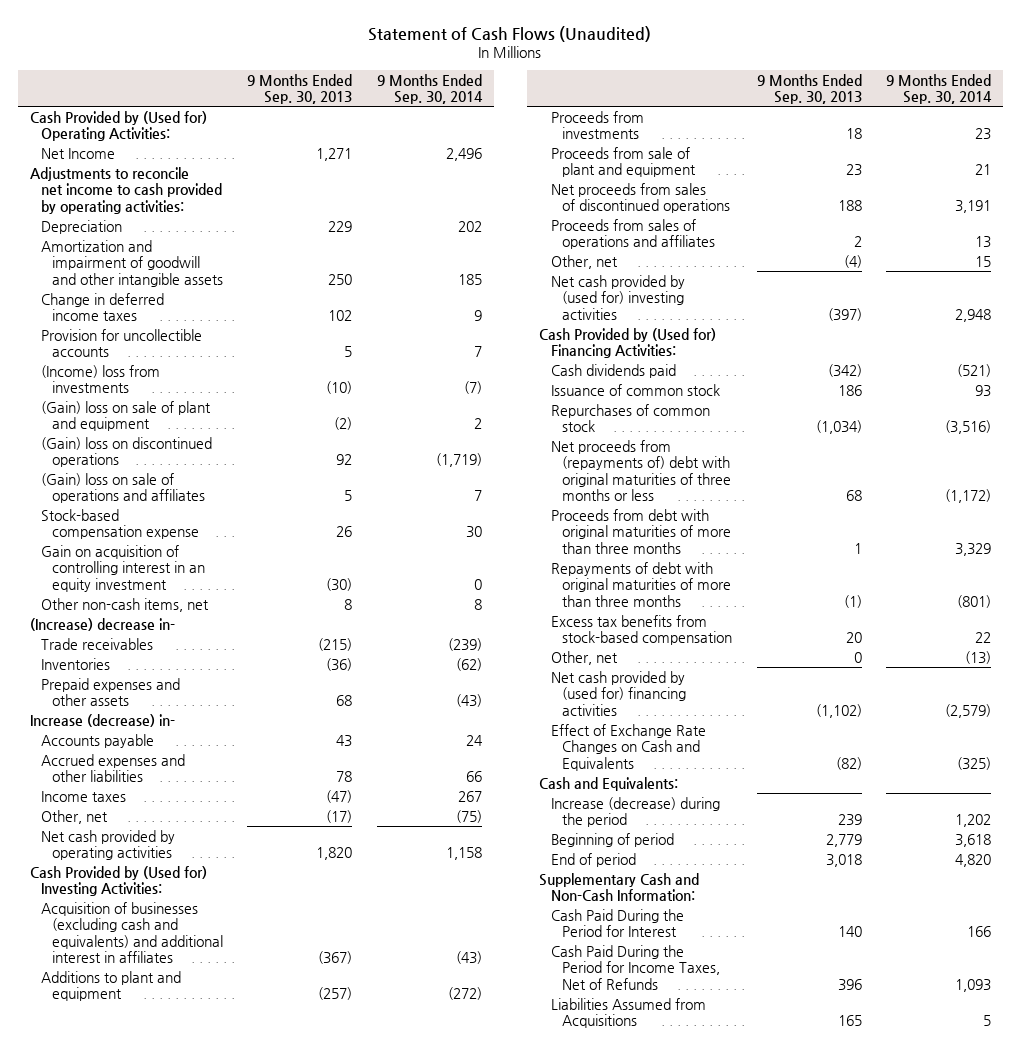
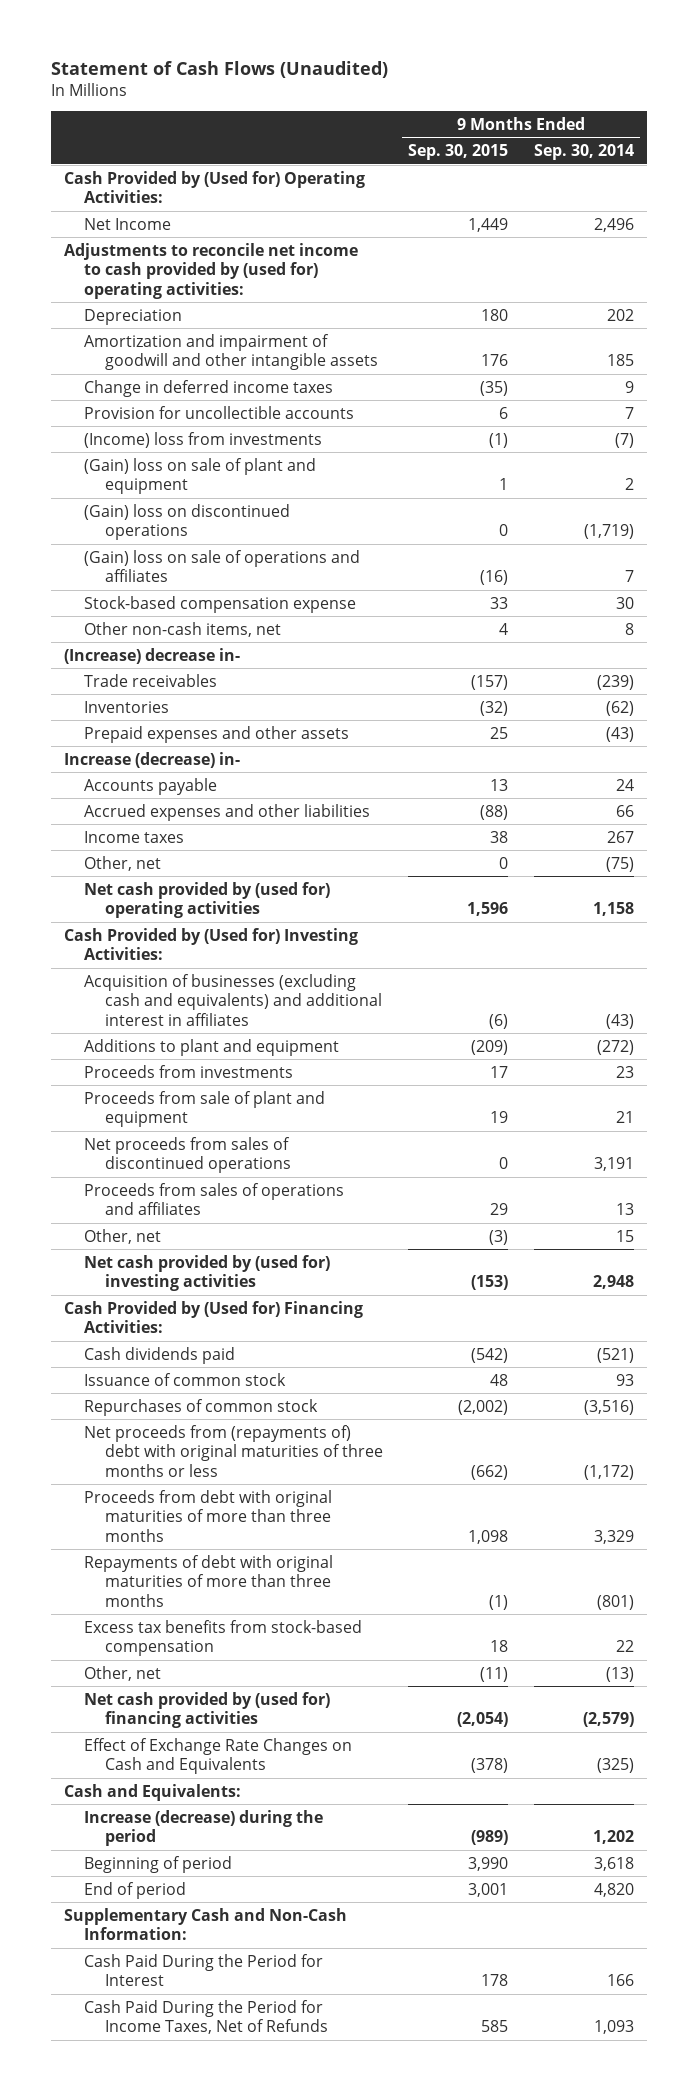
[247,73,353,105] 9 Months Ended Sep. 30, 2013 -> none
none -> [408,144,509,161] Sep. 30, 2015
[29,166,223,214] Adjustments to reconcile net income to cash provided by operating activities: -> [63,242,358,299] Adjustments to reconcile net income to cash provided by (used for) operating activities:
[41,544,206,592] Gain on acquisition of controlling interest in an equity investment -> none
[41,829,176,861] Net cash provided by operating activities -> [84,881,331,919] Net cash provided by (used for) operating activities
[550,997,706,1029] Liabilities Assumed from Acquisitions -> none

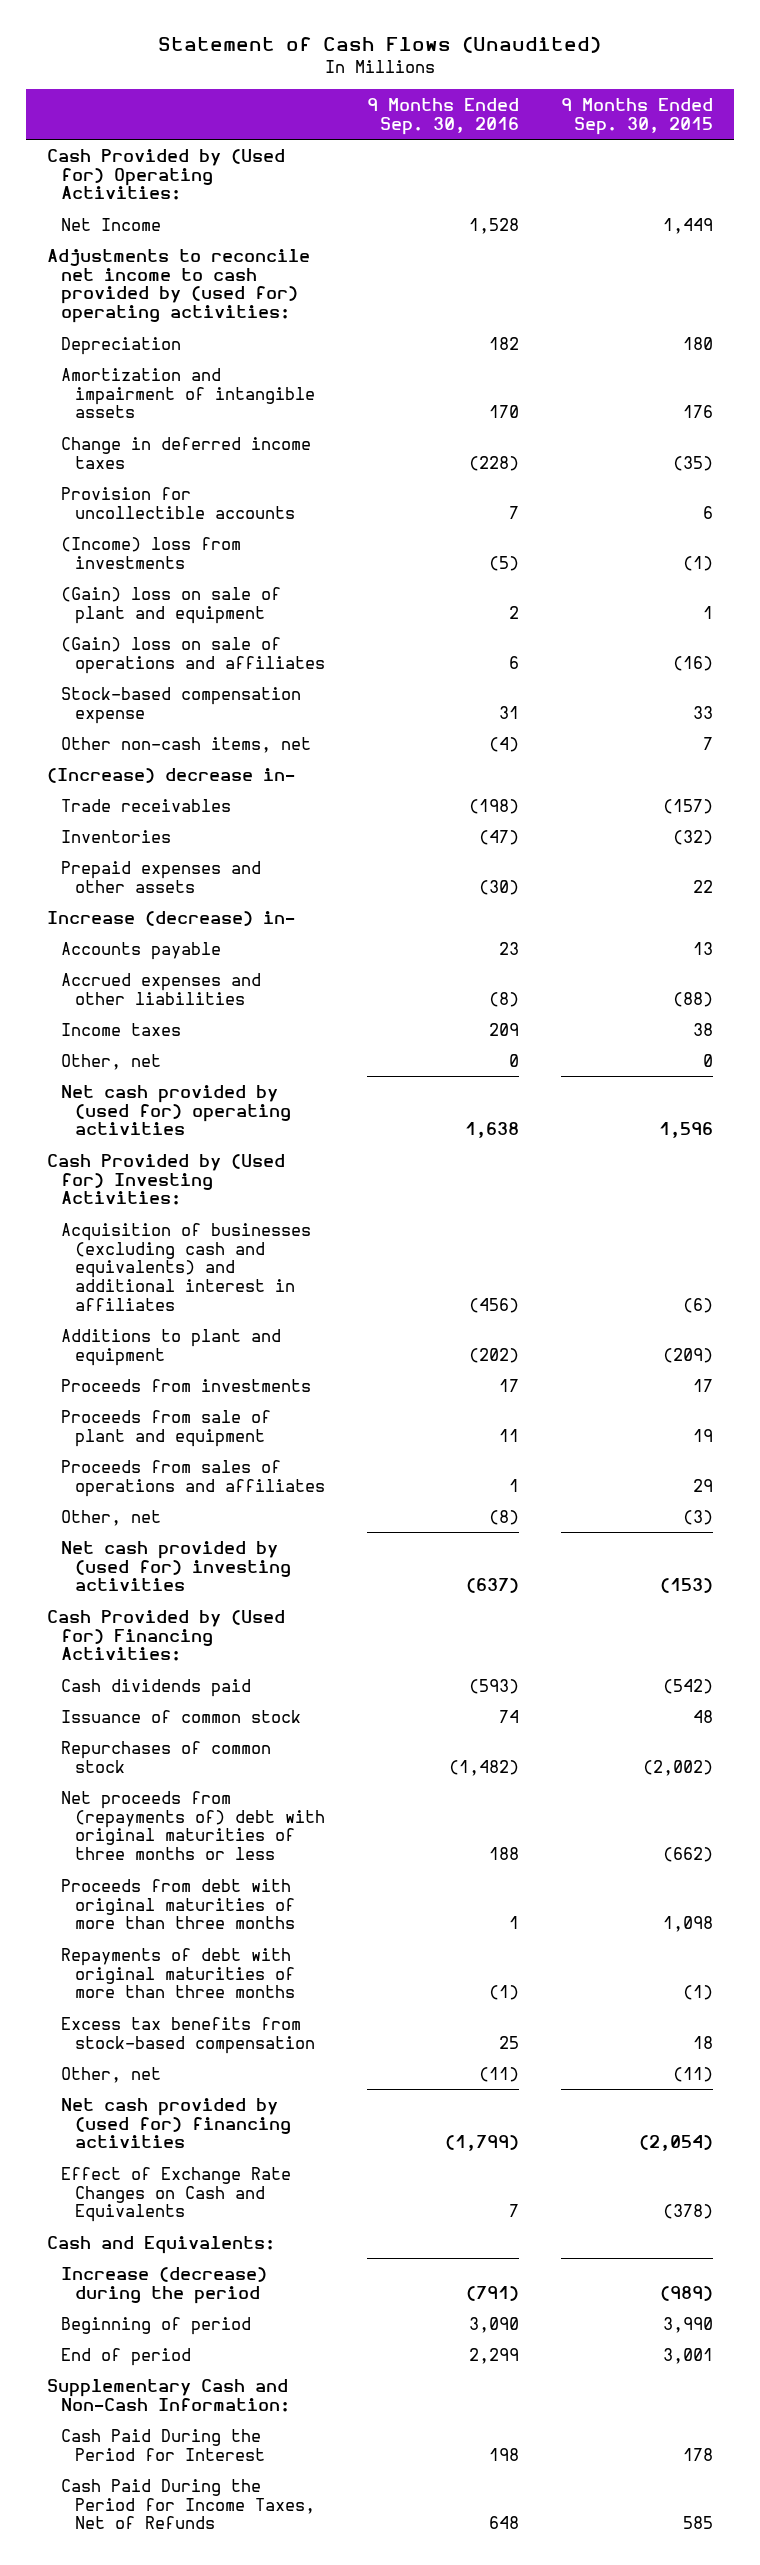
[533,144,634,161] Sep. 30, 2014 -> none
none -> [366,98,519,135] 9 Months Ended Sep. 30, 2016
[84,333,378,371] Amortization and impairment of goodwill and other intangible assets -> [60,367,315,419] Amortization and impairment of intangible assets
[84,503,291,541] (Gain) loss on discontinued operations -> none
[499,622,509,635] 4 -> [703,736,714,750] 7
[490,726,509,739] 25 -> [693,879,714,893] 22
[84,1136,291,1174] Net proceeds from sales of discontinued operations -> none

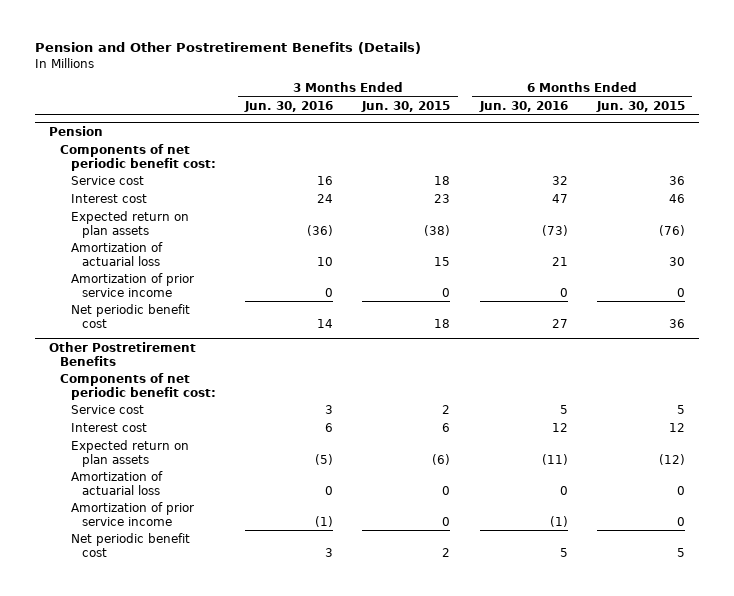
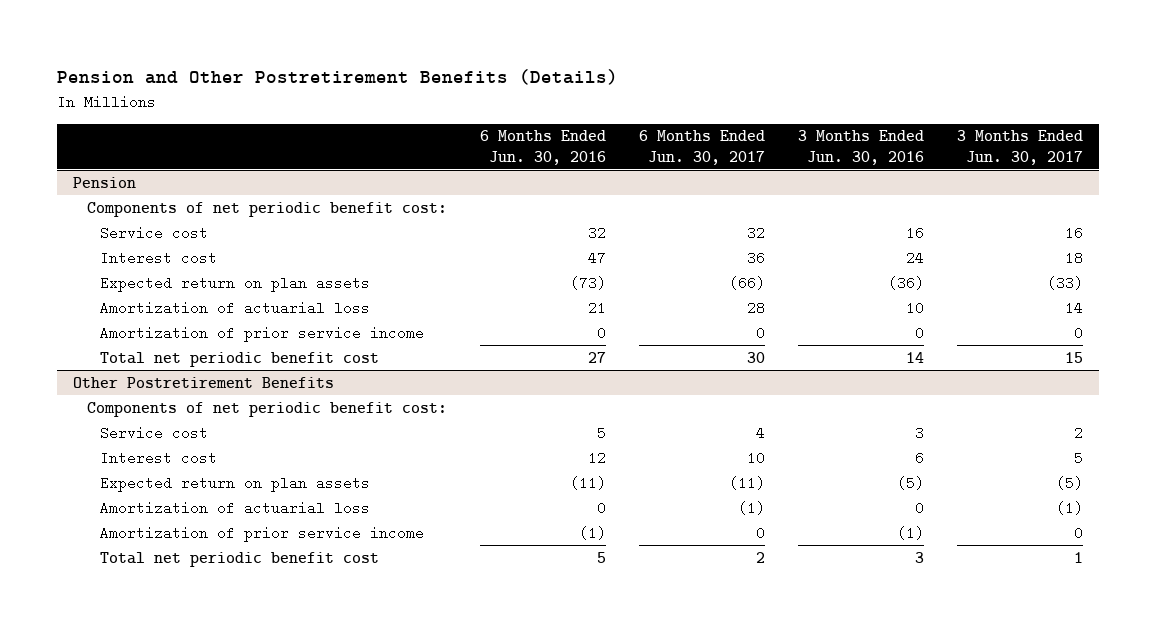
[361,100,451,112] Jun. 30, 2015 -> none
[595,100,685,112] Jun. 30, 2015 -> none
none -> [638,130,765,165] 6 Months Ended Jun. 30, 2017
none -> [956,130,1083,165] 3 Months Ended Jun. 30, 2017
[70,303,190,328] Net periodic benefit cost -> [100,351,380,367] Total net periodic benefit cost
[70,532,190,557] Net periodic benefit cost -> [100,551,380,567] Total net periodic benefit cost

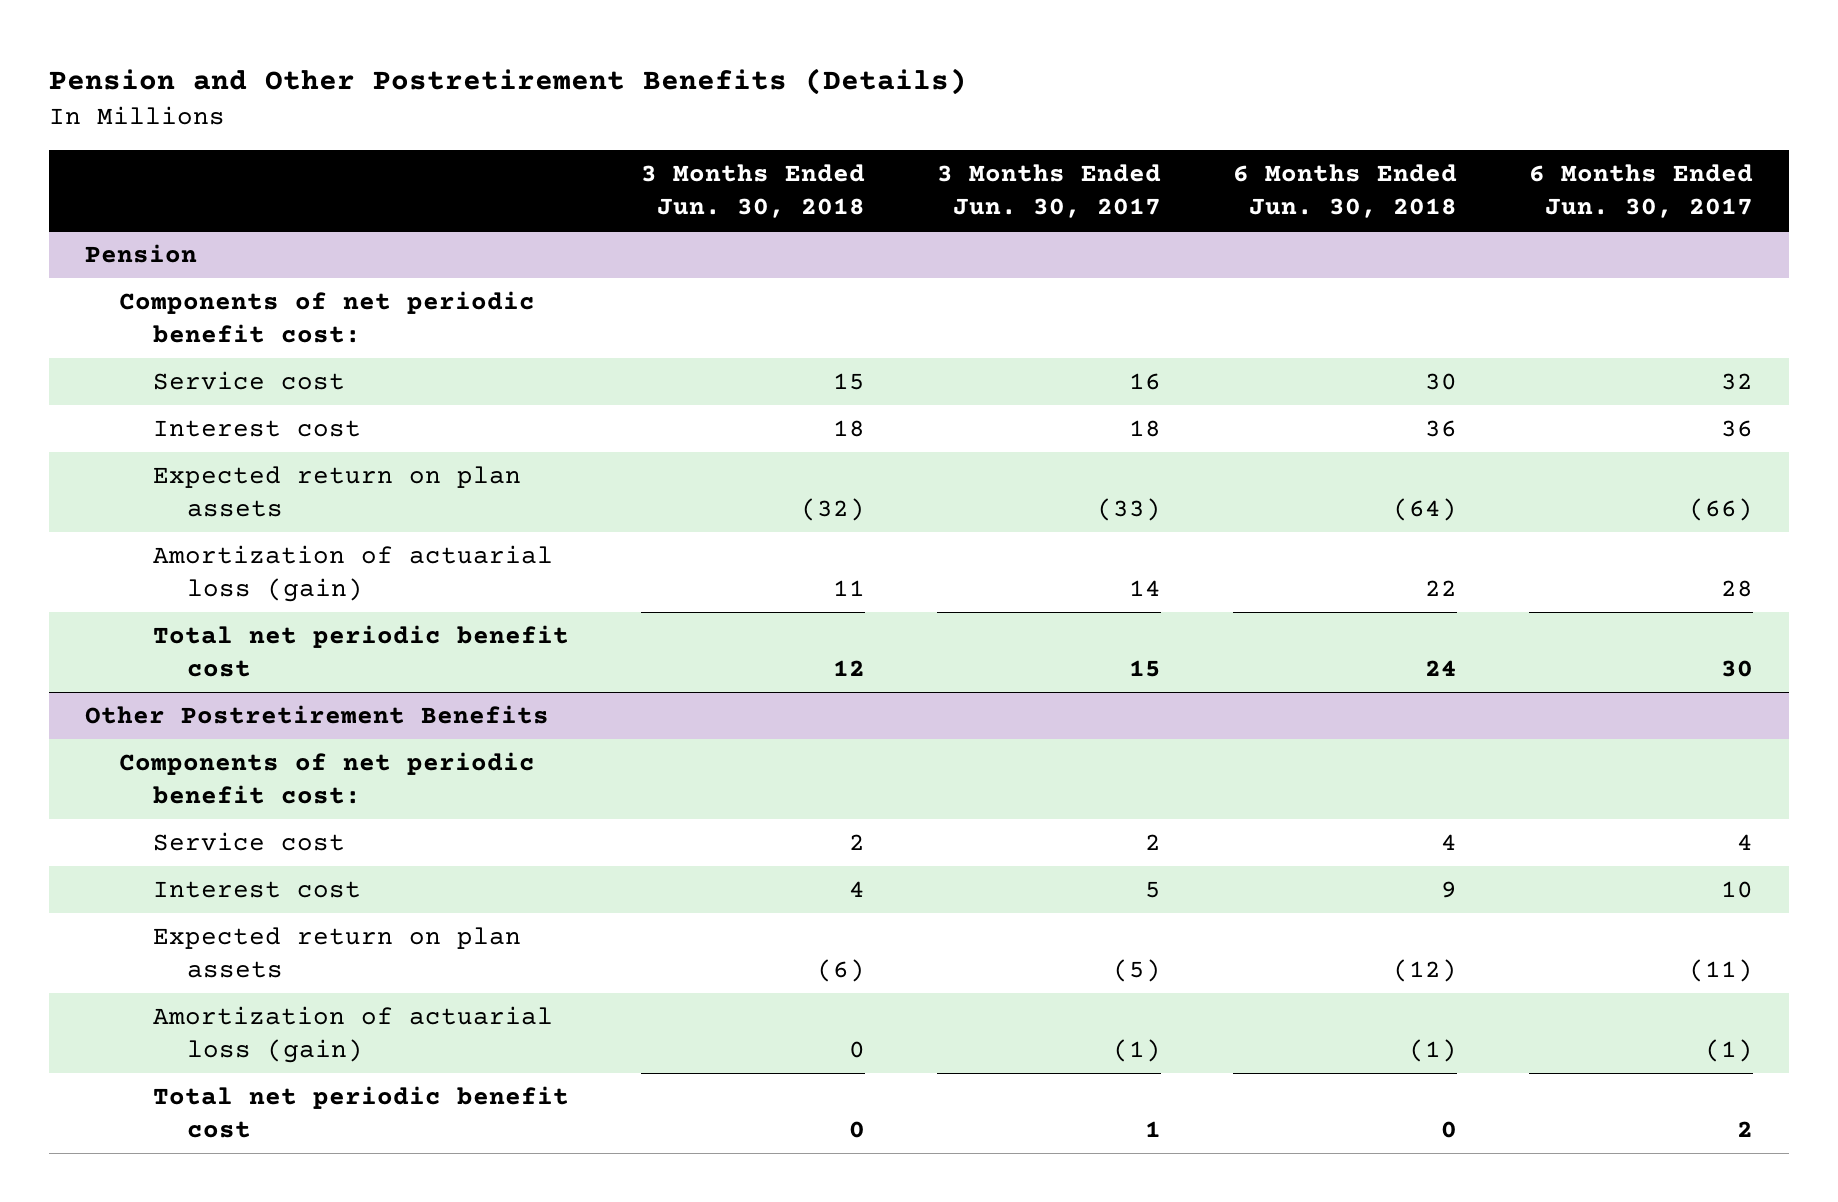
[479,130,606,165] 6 Months Ended Jun. 30, 2016 -> none
[797,130,924,165] 3 Months Ended Jun. 30, 2016 -> none
none -> [641,163,866,219] 3 Months Ended Jun. 30, 2018
none -> [1233,163,1458,219] 6 Months Ended Jun. 30, 2018
[100,325,425,342] Amortization of prior service income -> none
[100,300,371,315] Amortization of actuarial loss -> [153,544,554,603] Amortization of actuarial loss (gain)
[100,525,425,542] Amortization of prior service income -> none
[100,500,371,515] Amortization of actuarial loss -> [153,1005,554,1064] Amortization of actuarial loss (gain)

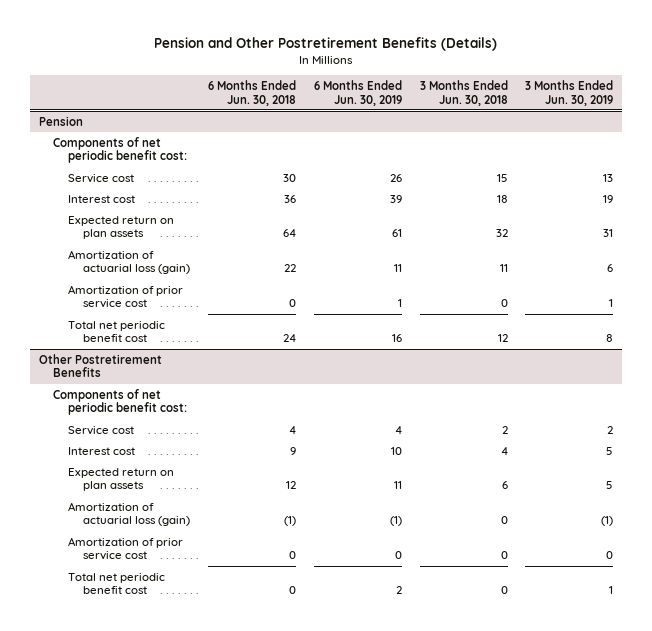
[937,163,1162,219] 3 Months Ended Jun. 30, 2017 -> none
[1529,163,1754,219] 6 Months Ended Jun. 30, 2017 -> none
none -> [313,79,402,106] 6 Months Ended Jun. 30, 2019
none -> [525,79,614,106] 3 Months Ended Jun. 30, 2019
[801,498,866,522] (32) -> [495,229,508,238] 32
[1393,498,1458,522] (64) -> [283,229,297,238] 64
none -> [68,284,184,309] Amortization of prior service cost
[817,959,866,983] (6) -> [501,481,508,490] 6
[1393,959,1458,983] (12) -> [286,481,297,490] 12
none -> [68,536,184,561] Amortization of prior service cost

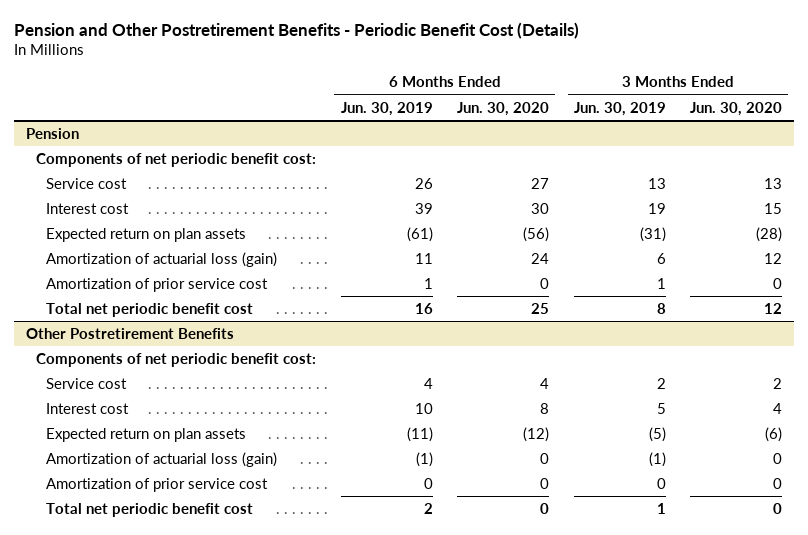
[153,36,497,51] Pension and Other Postretirement Benefits (Details) -> [13,21,579,39] Pension and Other Postretirement Benefits - Periodic Benefit Cost (Details)
[208,79,297,106] 6 Months Ended Jun. 30, 2018 -> none
[419,79,508,106] 3 Months Ended Jun. 30, 2018 -> none
none -> [457,101,550,116] Jun. 30, 2020
none -> [690,101,783,116] Jun. 30, 2020
[391,229,402,238] 61 -> [406,226,433,242] (61)
[603,229,614,238] 31 -> [639,226,666,242] (31)
[393,481,402,490] 11 -> [406,426,433,442] (11)
[606,481,614,490] 5 -> [648,426,666,442] (5)

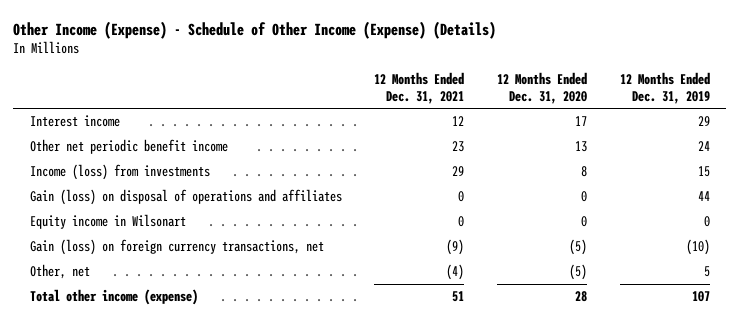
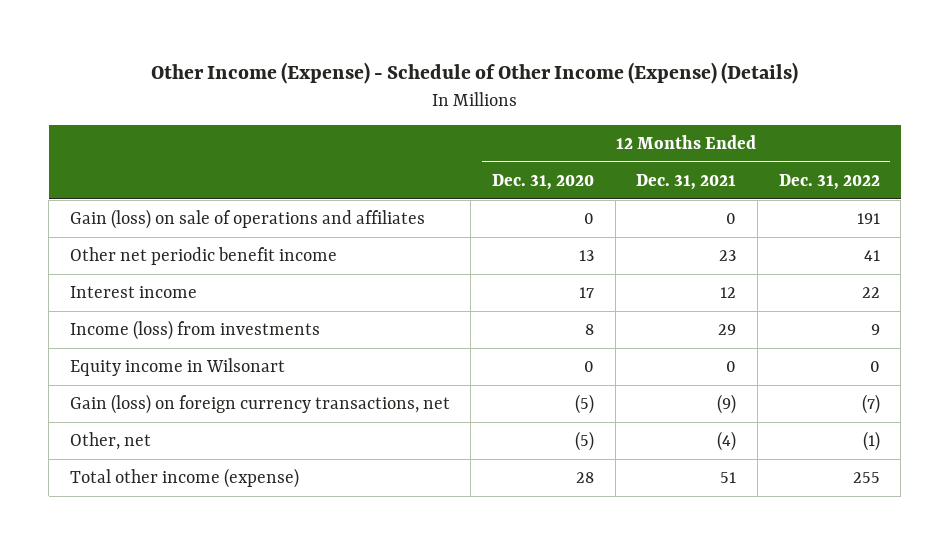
[619,72,710,104] 12 Months Ended Dec. 31, 2019 -> none
none -> [778,173,880,190] Dec. 31, 2022
none -> [69,208,425,229] Gain (loss) on sale of operations and affiliates
[29,115,120,128] Interest income -> [69,285,197,298] Interest income
[29,189,342,206] Gain (loss) on disposal of operations and affiliates -> none

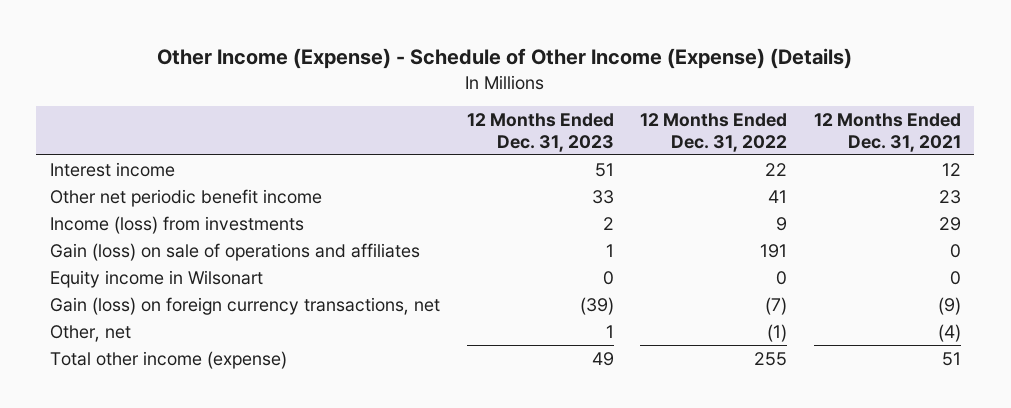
[492,173,595,190] Dec. 31, 2020 -> none
none -> [466,113,614,152] 12 Months Ended Dec. 31, 2023
[69,246,337,265] Other net periodic benefit income -> [49,188,322,207] Other net periodic benefit income
[69,208,425,229] Gain (loss) on sale of operations and affiliates -> [49,242,420,261] Gain (loss) on sale of operations and affiliates

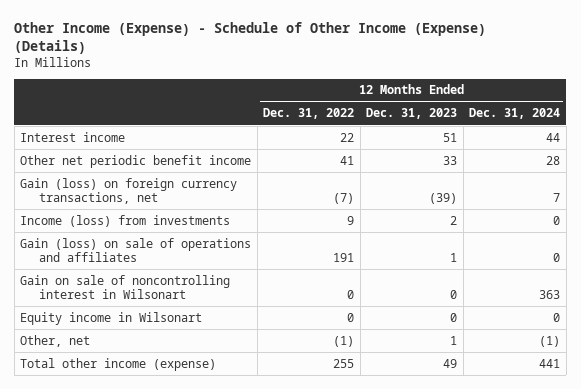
[814,113,962,152] 12 Months Ended Dec. 31, 2021 -> none
none -> [469,108,561,120] Dec. 31, 2024
[49,296,440,315] Gain (loss) on foreign currency transactions, net -> [20,177,238,204] Gain (loss) on foreign currency transactions, net
none -> [20,274,231,299] Gain on sale of noncontrolling interest in Wilsonart

